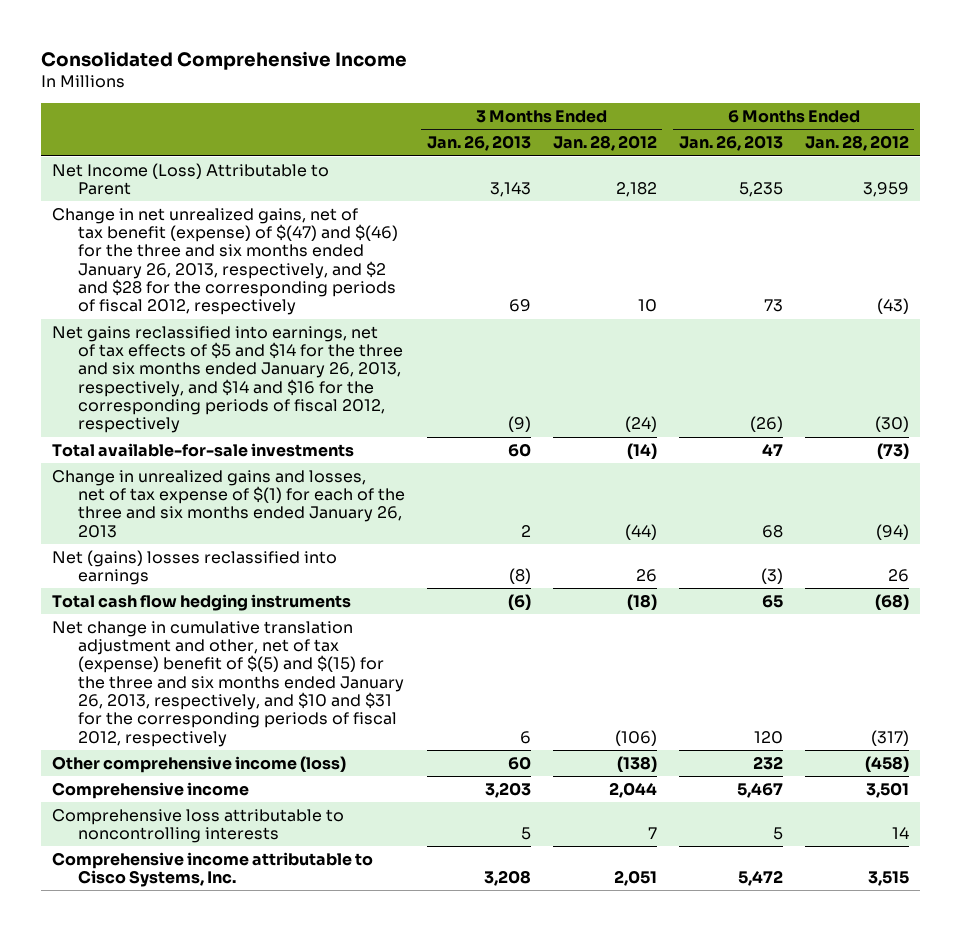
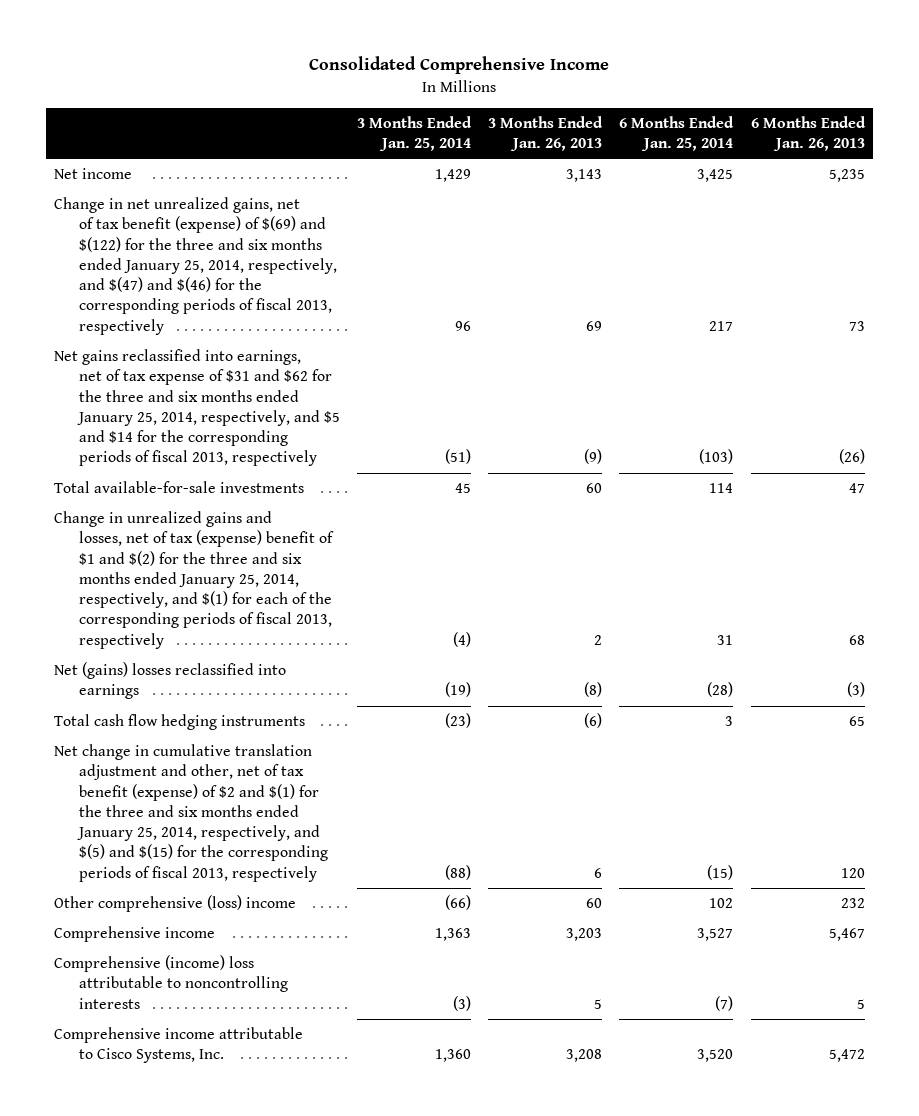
[552,135,657,152] Jan. 28, 2012 -> none
[804,135,909,152] Jan. 28, 2012 -> none
none -> [356,115,472,151] 3 Months Ended Jan. 25, 2014
none -> [619,115,735,151] 6 Months Ended Jan. 25, 2014
[52,162,330,196] Net Income (Loss) Attributable to Parent -> [54,168,133,180] Net income
[52,207,398,316] Change in net unrealized gains, net of tax benefit (expense) of $(47) and $(46) for the three and six months ended January 26, 2013, respectively, and $2 and $28 for the corresponding periods of fiscal 2012, respectively -> [54,197,337,335] Change in net unrealized gains, net of tax benefit (expense) of $(69) and $(122) for the three and six months ended January 25, 2014, respectively, and $(47) and $(46) for the corresponding periods of fiscal 2013, respectively
[52,325,403,434] Net gains reclassified into earnings, net of tax effects of $5 and $14 for the three and six months ended January 26, 2013, respectively, and $14 and $16 for the corresponding periods of fiscal 2012, respectively -> [54,349,340,467] Net gains reclassified into earnings, net of tax expense of $31 and $62 for the three and six months ended January 25, 2014, respectively, and $5 and $14 for the corresponding periods of fiscal 2013, respectively
[52,469,405,538] Change in unrealized gains and losses, net of tax expense of $(1) for each of the three and six months ended January 26, 2013 -> [54,511,334,649] Change in unrealized gains and losses, net of tax (expense) benefit of $1 and $(2) for the three and six months ended January 25, 2014, respectively, and $(1) for each of the corresponding periods of fiscal 2013, respectively
[52,620,404,747] Net change in cumulative translation adjustment and other, net of tax (expense) benefit of $(5) and $(15) for the three and six months ended January 26, 2013, respectively, and $10 and $31 for the corresponding periods of fiscal 2012, respectively -> [54,744,328,882] Net change in cumulative translation adjustment and other, net of tax benefit (expense) of $2 and $(1) for the three and six months ended January 25, 2014, respectively, and $(5) and $(15) for the corresponding periods of fiscal 2013, respectively
[52,755,347,773] Other comprehensive income (loss) -> [54,895,297,913] Other comprehensive (loss) income
[52,808,345,844] Comprehensive loss attributable to noncontrolling interests -> [54,955,288,1009] Comprehensive (income) loss attributable to noncontrolling interests

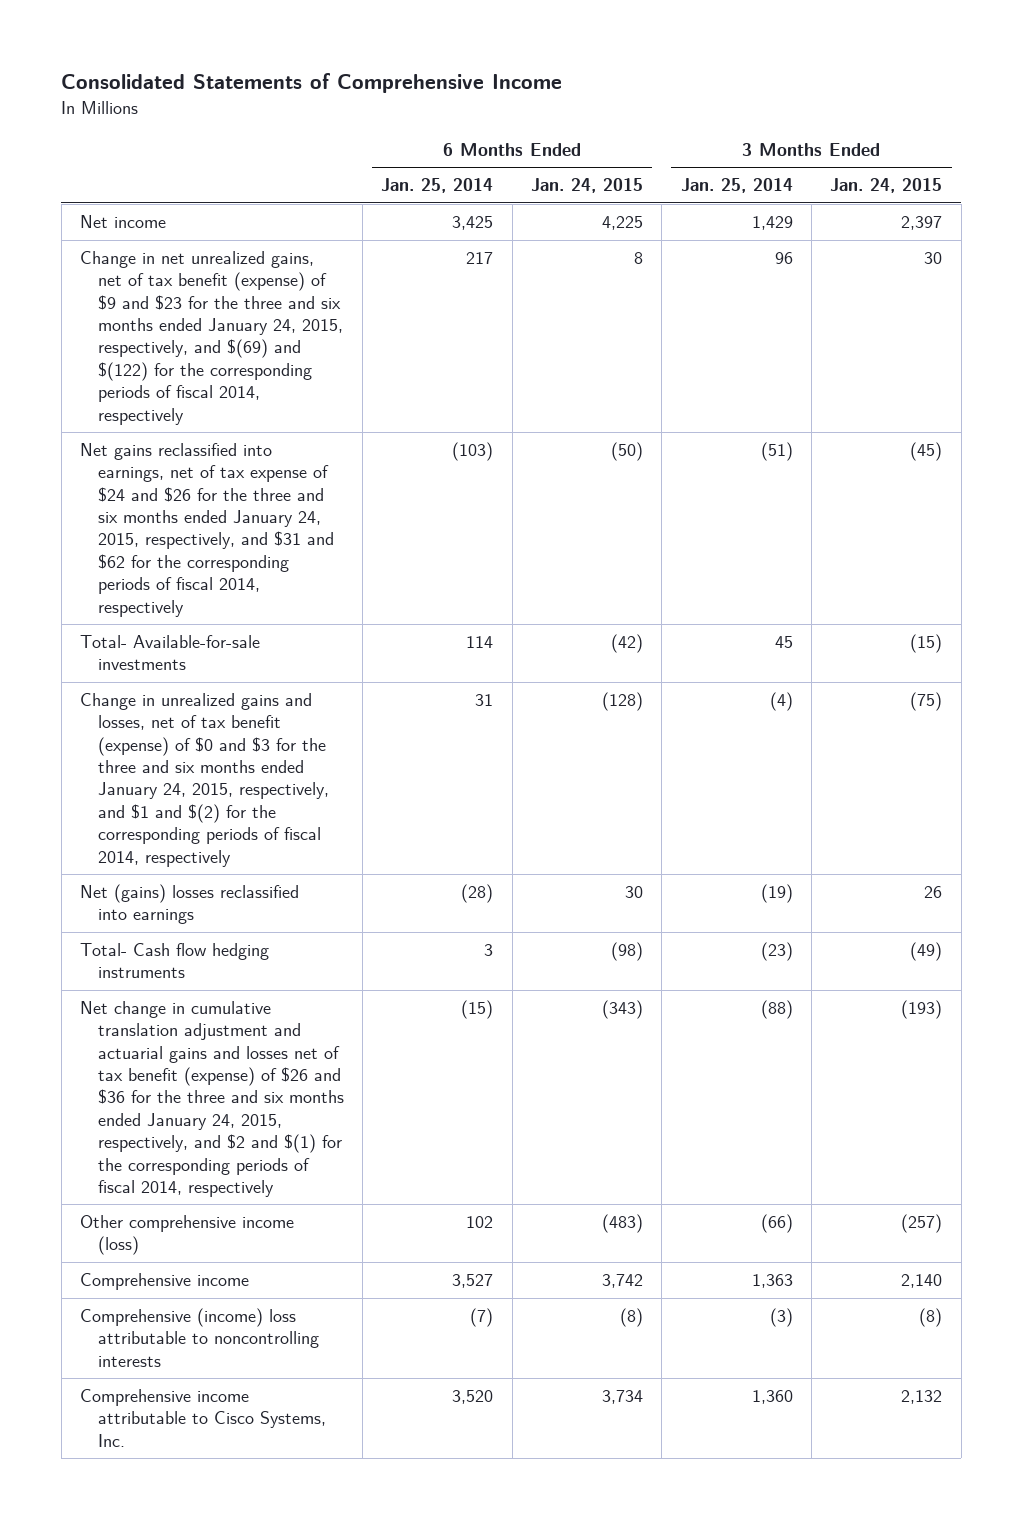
[309,56,610,75] Consolidated Comprehensive Income -> [61,73,563,94] Consolidated Statements of Comprehensive Income
[488,115,604,151] 3 Months Ended Jan. 26, 2013 -> none
[750,115,866,151] 6 Months Ended Jan. 26, 2013 -> none
none -> [530,178,643,194] Jan. 24, 2015
none -> [830,178,943,194] Jan. 24, 2015
[54,197,337,335] Change in net unrealized gains, net of tax benefit (expense) of $(69) and $(122) for the three and six months ended January 25, 2014, respectively, and $(47) and $(46) for the corresponding periods of fiscal 2013, respectively -> [80,251,343,425] Change in net unrealized gains, net of tax benefit (expense) of $9 and $23 for the three and six months ended January 24, 2015, respectively, and $(69) and $(122) for the corresponding periods of fiscal 2014, respectively
[54,349,340,467] Net gains reclassified into earnings, net of tax expense of $31 and $62 for the three and six months ended January 25, 2014, respectively, and $5 and $14 for the corresponding periods of fiscal 2013, respectively -> [80,443,334,617] Net gains reclassified into earnings, net of tax expense of $24 and $26 for the three and six months ended January 24, 2015, respectively, and $31 and $62 for the corresponding periods of fiscal 2014, respectively
[54,481,305,494] Total available-for-sale investments -> [80,635,261,671] Total- Available-for-sale investments
[54,511,334,649] Change in unrealized gains and losses, net of tax (expense) benefit of $1 and $(2) for the three and six months ended January 25, 2014, respectively, and $(1) for each of the corresponding periods of fiscal 2013, respectively -> [80,693,329,867] Change in unrealized gains and losses, net of tax benefit (expense) of $0 and $3 for the three and six months ended January 24, 2015, respectively, and $1 and $(2) for the corresponding periods of fiscal 2014, respectively
[54,714,306,731] Total cash flow hedging instruments -> [80,943,270,979] Total- Cash flow hedging instruments
[54,744,328,882] Net change in cumulative translation adjustment and other, net of tax benefit (expense) of $2 and $(1) for the three and six months ended January 25, 2014, respectively, and $(5) and $(15) for the corresponding periods of fiscal 2013, respectively -> [80,1001,344,1197] Net change in cumulative translation adjustment and actuarial gains and losses net of tax benefit (expense) of $26 and $36 for the three and six months ended January 24, 2015, respectively, and $2 and $(1) for the corresponding periods of fiscal 2014, respectively
[54,895,297,913] Other comprehensive (loss) income -> [80,1215,295,1256] Other comprehensive income (loss)

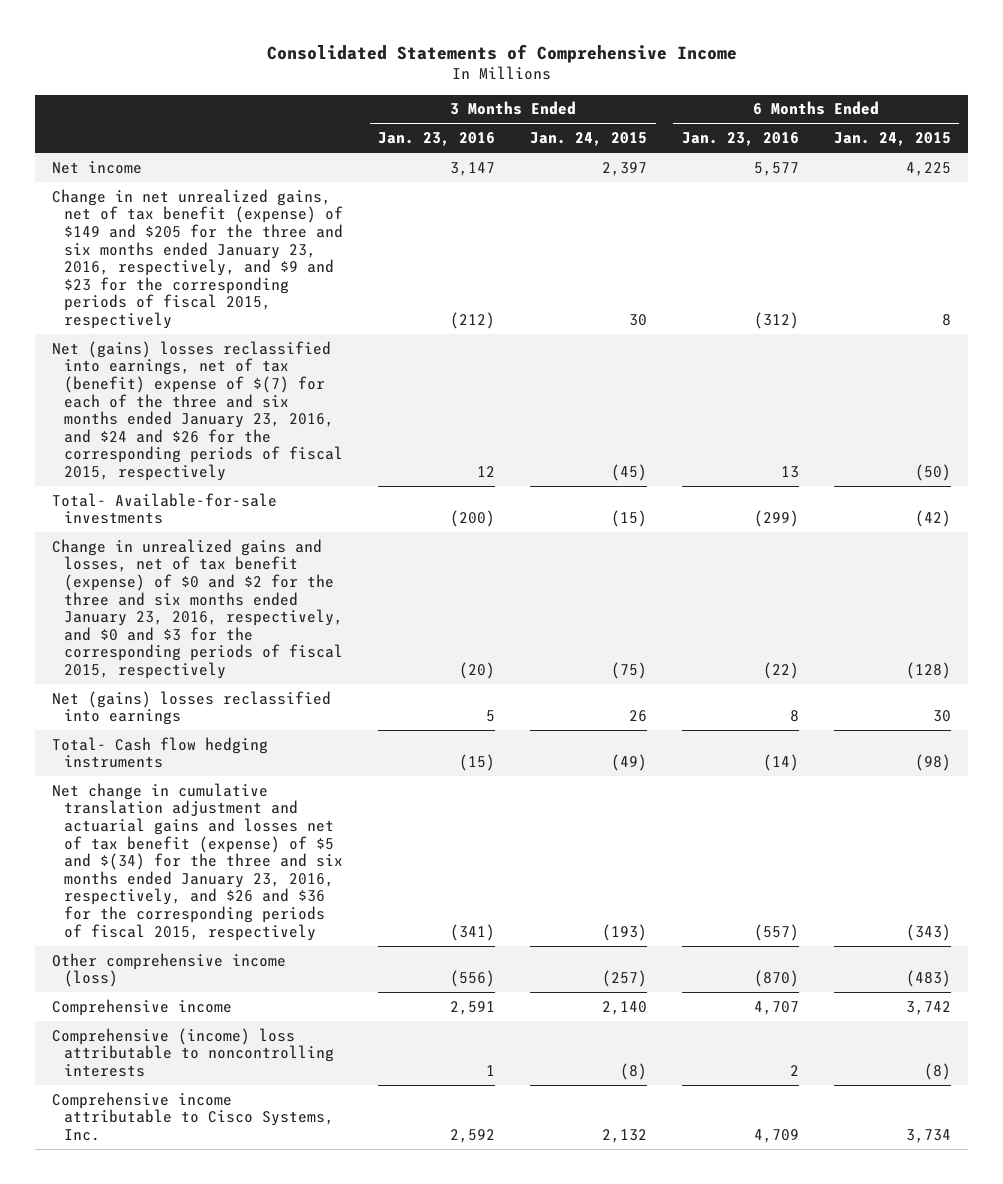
[381,178,494,194] Jan. 25, 2014 -> none
[680,178,793,194] Jan. 25, 2014 -> none
none -> [378,132,496,147] Jan. 23, 2016
none -> [681,132,799,147] Jan. 23, 2016
[80,251,343,425] Change in net unrealized gains, net of tax benefit (expense) of $9 and $23 for the three and six months ended January 24, 2015, respectively, and $(69) and $(122) for the corresponding periods of fiscal 2014, respectively -> [52,188,344,329] Change in net unrealized gains, net of tax benefit (expense) of $149 and $205 for the three and six months ended January 23, 2016, respectively, and $9 and $23 for the corresponding periods of fiscal 2015, respectively
[80,443,334,617] Net gains reclassified into earnings, net of tax expense of $24 and $26 for the three and six months ended January 24, 2015, respectively, and $31 and $62 for the corresponding periods of fiscal 2014, respectively -> [52,340,344,481] Net (gains) losses reclassified into earnings, net of tax (benefit) expense of $(7) for each of the three and six months ended January 23, 2016, and $24 and $26 for the corresponding periods of fiscal 2015, respectively
[80,693,329,867] Change in unrealized gains and losses, net of tax benefit (expense) of $0 and $3 for the three and six months ended January 24, 2015, respectively, and $1 and $(2) for the corresponding periods of fiscal 2014, respectively -> [52,538,344,679] Change in unrealized gains and losses, net of tax benefit (expense) of $0 and $2 for the three and six months ended January 23, 2016, respectively, and $0 and $3 for the corresponding periods of fiscal 2015, respectively
[80,1001,344,1197] Net change in cumulative translation adjustment and actuarial gains and losses net of tax benefit (expense) of $26 and $36 for the three and six months ended January 24, 2015, respectively, and $2 and $(1) for the corresponding periods of fiscal 2014, respectively -> [52,782,344,941] Net change in cumulative translation adjustment and actuarial gains and losses net of tax benefit (expense) of $5 and $(34) for the three and six months ended January 23, 2016, respectively, and $26 and $36 for the corresponding periods of fiscal 2015, respectively

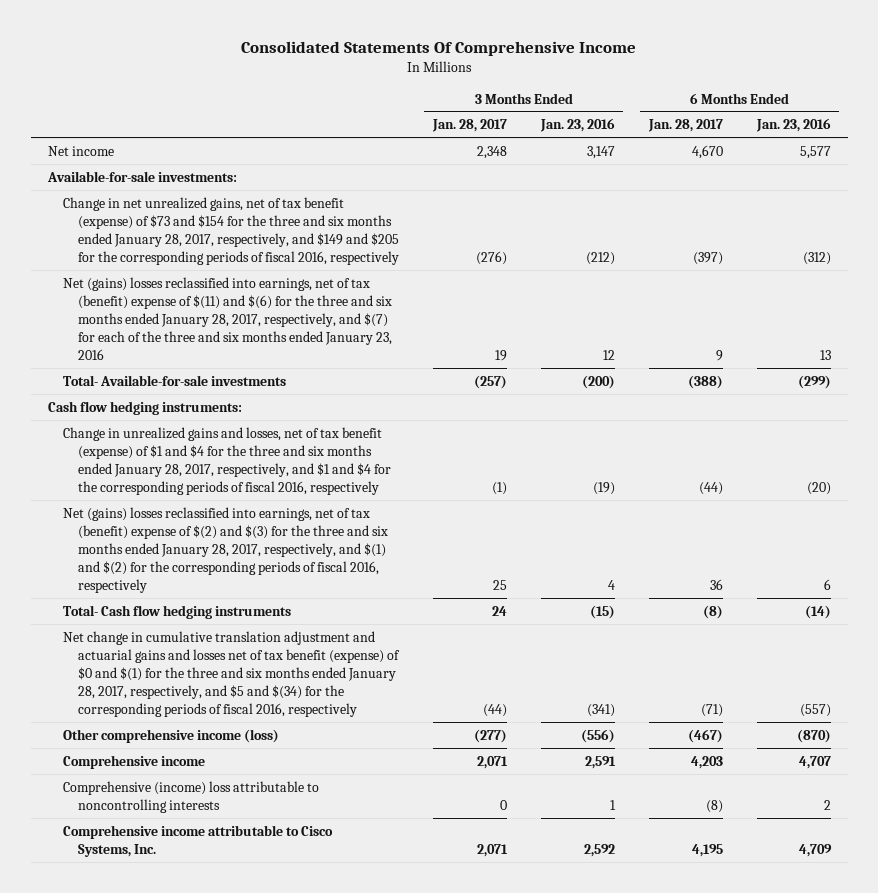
[266,43,737,63] Consolidated Statements of Comprehensive Income -> [241,40,637,56] Consolidated Statements Of Comprehensive Income
[530,132,648,147] Jan. 24, 2015 -> none
[833,132,951,147] Jan. 24, 2015 -> none
none -> [431,119,507,133] Jan. 28, 2017
none -> [647,119,723,133] Jan. 28, 2017
none -> [46,170,237,182] Available-for-sale investments:
[52,188,344,329] Change in net unrealized gains, net of tax benefit (expense) of $149 and $205 for the three and six months ended January 23, 2016, respectively, and $9 and $23 for the corresponding periods of fiscal 2015, respectively -> [62,196,399,265] Change in net unrealized gains, net of tax benefit (expense) of $73 and $154 for the three and six months ended January 28, 2017, respectively, and $149 and $205 for the corresponding periods of fiscal 2016, respectively
[52,340,344,481] Net (gains) losses reclassified into earnings, net of tax (benefit) expense of $(7) for each of the three and six months ended January 23, 2016, and $24 and $26 for the corresponding periods of fiscal 2015, respectively -> [62,276,392,360] Net (gains) losses reclassified into earnings, net of tax (benefit) expense of $(11) and $(6) for the three and six months ended January 28, 2017, respectively, and $(7) for each of the three and six months ended January 23, 2016
[52,690,332,726] Net (gains) losses reclassified into earnings -> none
none -> [47,400,242,415] Cash flow hedging instruments:
[52,538,344,679] Change in unrealized gains and losses, net of tax benefit (expense) of $0 and $2 for the three and six months ended January 23, 2016, respectively, and $0 and $3 for the corresponding periods of fiscal 2015, respectively -> [62,426,391,495] Change in unrealized gains and losses, net of tax benefit (expense) of $1 and $4 for the three and six months ended January 28, 2017, respectively, and $1 and $4 for the corresponding periods of fiscal 2016, respectively
[459,661,496,679] (20) -> [592,481,615,495] (19)
[762,661,799,679] (22) -> [806,481,831,495] (20)
none -> [62,506,388,593] Net (gains) losses reclassified into earnings, net of tax (benefit) expense of $(2) and $(3) for the three and six months ended January 28, 2017, respectively, and $(1) and $(2) for the corresponding periods of fiscal 2016, respectively
[52,782,344,941] Net change in cumulative translation adjustment and actuarial gains and losses net of tax benefit (expense) of $5 and $(34) for the three and six months ended January 23, 2016, respectively, and $26 and $36 for the corresponding periods of fiscal 2015, respectively -> [62,630,400,717] Net change in cumulative translation adjustment and actuarial gains and losses net of tax benefit (expense) of $0 and $(1) for the three and six months ended January 28, 2017, respectively, and $5 and $(34) for the corresponding periods of fiscal 2016, respectively

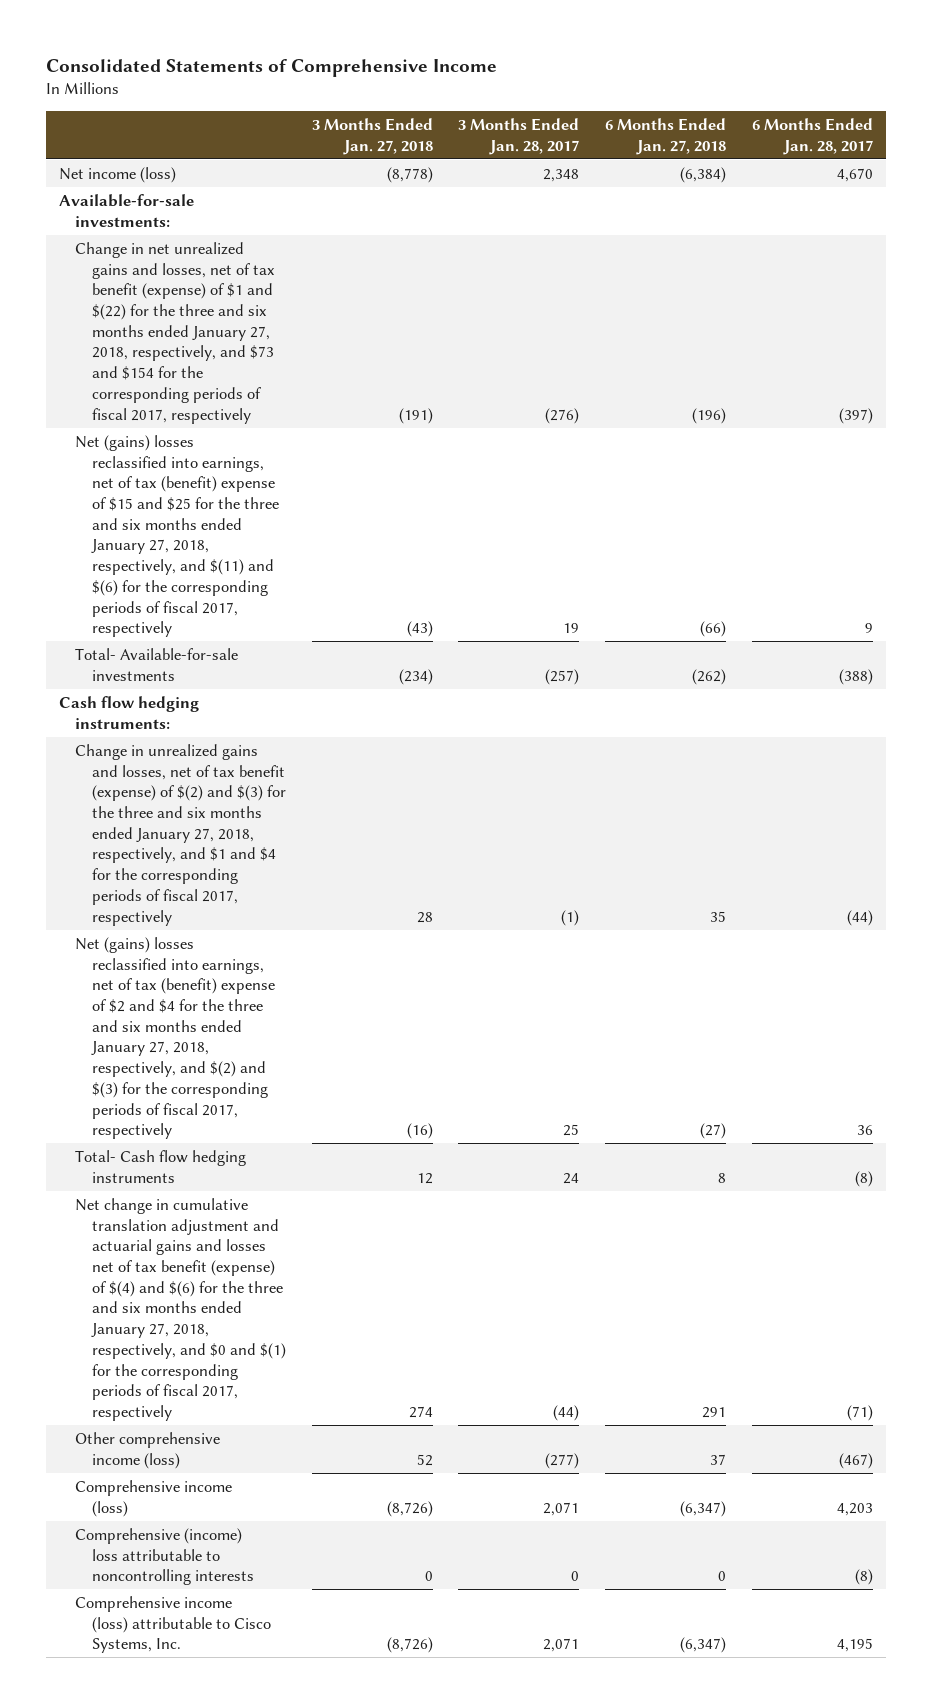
[241,40,637,56] Consolidated Statements Of Comprehensive Income -> [45,58,497,77] Consolidated Statements of Comprehensive Income
[539,118,615,133] Jan. 23, 2016 -> none
[755,118,831,133] Jan. 23, 2016 -> none
none -> [311,117,433,155] 3 Months Ended Jan. 27, 2018
none -> [605,117,727,155] 6 Months Ended Jan. 27, 2018
[47,145,114,156] Net income -> [58,166,176,183] Net income (loss)
[62,196,399,265] Change in net unrealized gains, net of tax benefit (expense) of $73 and $154 for the three and six months ended January 28, 2017, respectively, and $149 and $205 for the corresponding periods of fiscal 2016, respectively -> [75,241,275,424] Change in net unrealized gains and losses, net of tax benefit (expense) of $1 and $(22) for the three and six months ended January 27, 2018, respectively, and $73 and $154 for the corresponding periods of fiscal 2017, respectively
[62,276,392,360] Net (gains) losses reclassified into earnings, net of tax (benefit) expense of $(11) and $(6) for the three and six months ended January 28, 2017, respectively, and $(7) for each of the three and six months ended January 23, 2016 -> [75,434,279,638] Net (gains) losses reclassified into earnings, net of tax (benefit) expense of $15 and $25 for the three and six months ended January 27, 2018, respectively, and $(11) and $(6) for the corresponding periods of fiscal 2017, respectively
[62,426,391,495] Change in unrealized gains and losses, net of tax benefit (expense) of $1 and $4 for the three and six months ended January 28, 2017, respectively, and $1 and $4 for the corresponding periods of fiscal 2016, respectively -> [75,743,286,926] Change in unrealized gains and losses, net of tax benefit (expense) of $(2) and $(3) for the three and six months ended January 27, 2018, respectively, and $1 and $4 for the corresponding periods of fiscal 2017, respectively
[62,506,388,593] Net (gains) losses reclassified into earnings, net of tax (benefit) expense of $(2) and $(3) for the three and six months ended January 28, 2017, respectively, and $(1) and $(2) for the corresponding periods of fiscal 2016, respectively -> [75,936,275,1140] Net (gains) losses reclassified into earnings, net of tax (benefit) expense of $2 and $4 for the three and six months ended January 27, 2018, respectively, and $(2) and $(3) for the corresponding periods of fiscal 2017, respectively
[62,630,400,717] Net change in cumulative translation adjustment and actuarial gains and losses net of tax benefit (expense) of $0 and $(1) for the three and six months ended January 28, 2017, respectively, and $5 and $(34) for the corresponding periods of fiscal 2016, respectively -> [75,1197,286,1421] Net change in cumulative translation adjustment and actuarial gains and losses net of tax benefit (expense) of $(4) and $(6) for the three and six months ended January 27, 2018, respectively, and $0 and $(1) for the corresponding periods of fiscal 2017, respectively
[62,754,205,769] Comprehensive income -> [75,1479,233,1517] Comprehensive income (loss)
[62,824,333,857] Comprehensive income attributable to Cisco Systems, Inc. -> [75,1595,271,1654] Comprehensive income (loss) attributable to Cisco Systems, Inc.

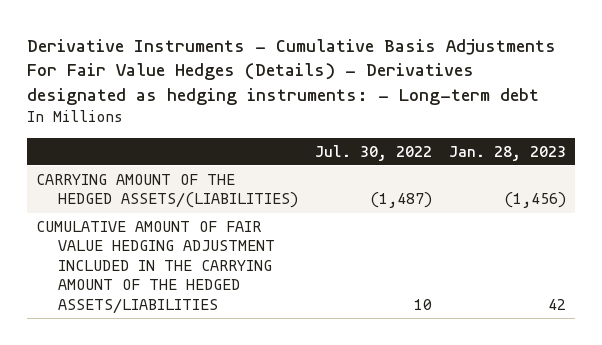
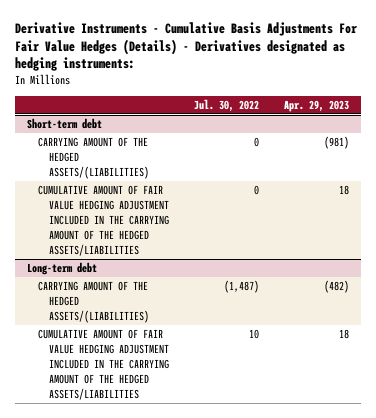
[27,38,557,105] Derivative Instruments - Cumulative Basis Adjustments For Fair Value Hedges (Details) - Derivatives designated as hedging instruments: - Long-term debt -> [14,21,357,72] Derivative Instruments - Cumulative Basis Adjustments For Fair Value Hedges (Details) - Derivatives designated as hedging instruments:
[449,145,567,161] Jan. 28, 2023 -> none
none -> [283,99,349,112] Apr. 29, 2023
none -> [27,118,103,130] Short-term debt
none -> [38,137,150,180] CARRYING AMOUNT OF THE HEDGED ASSETS/(LIABILITIES)
none -> [38,185,170,256] CUMULATIVE AMOUNT OF FAIR VALUE HEDGING ADJUSTMENT INCLUDED IN THE CARRYING AMOUNT OF THE HEDGED ASSETS/LIABILITIES
none -> [27,262,98,276] Long-term debt

